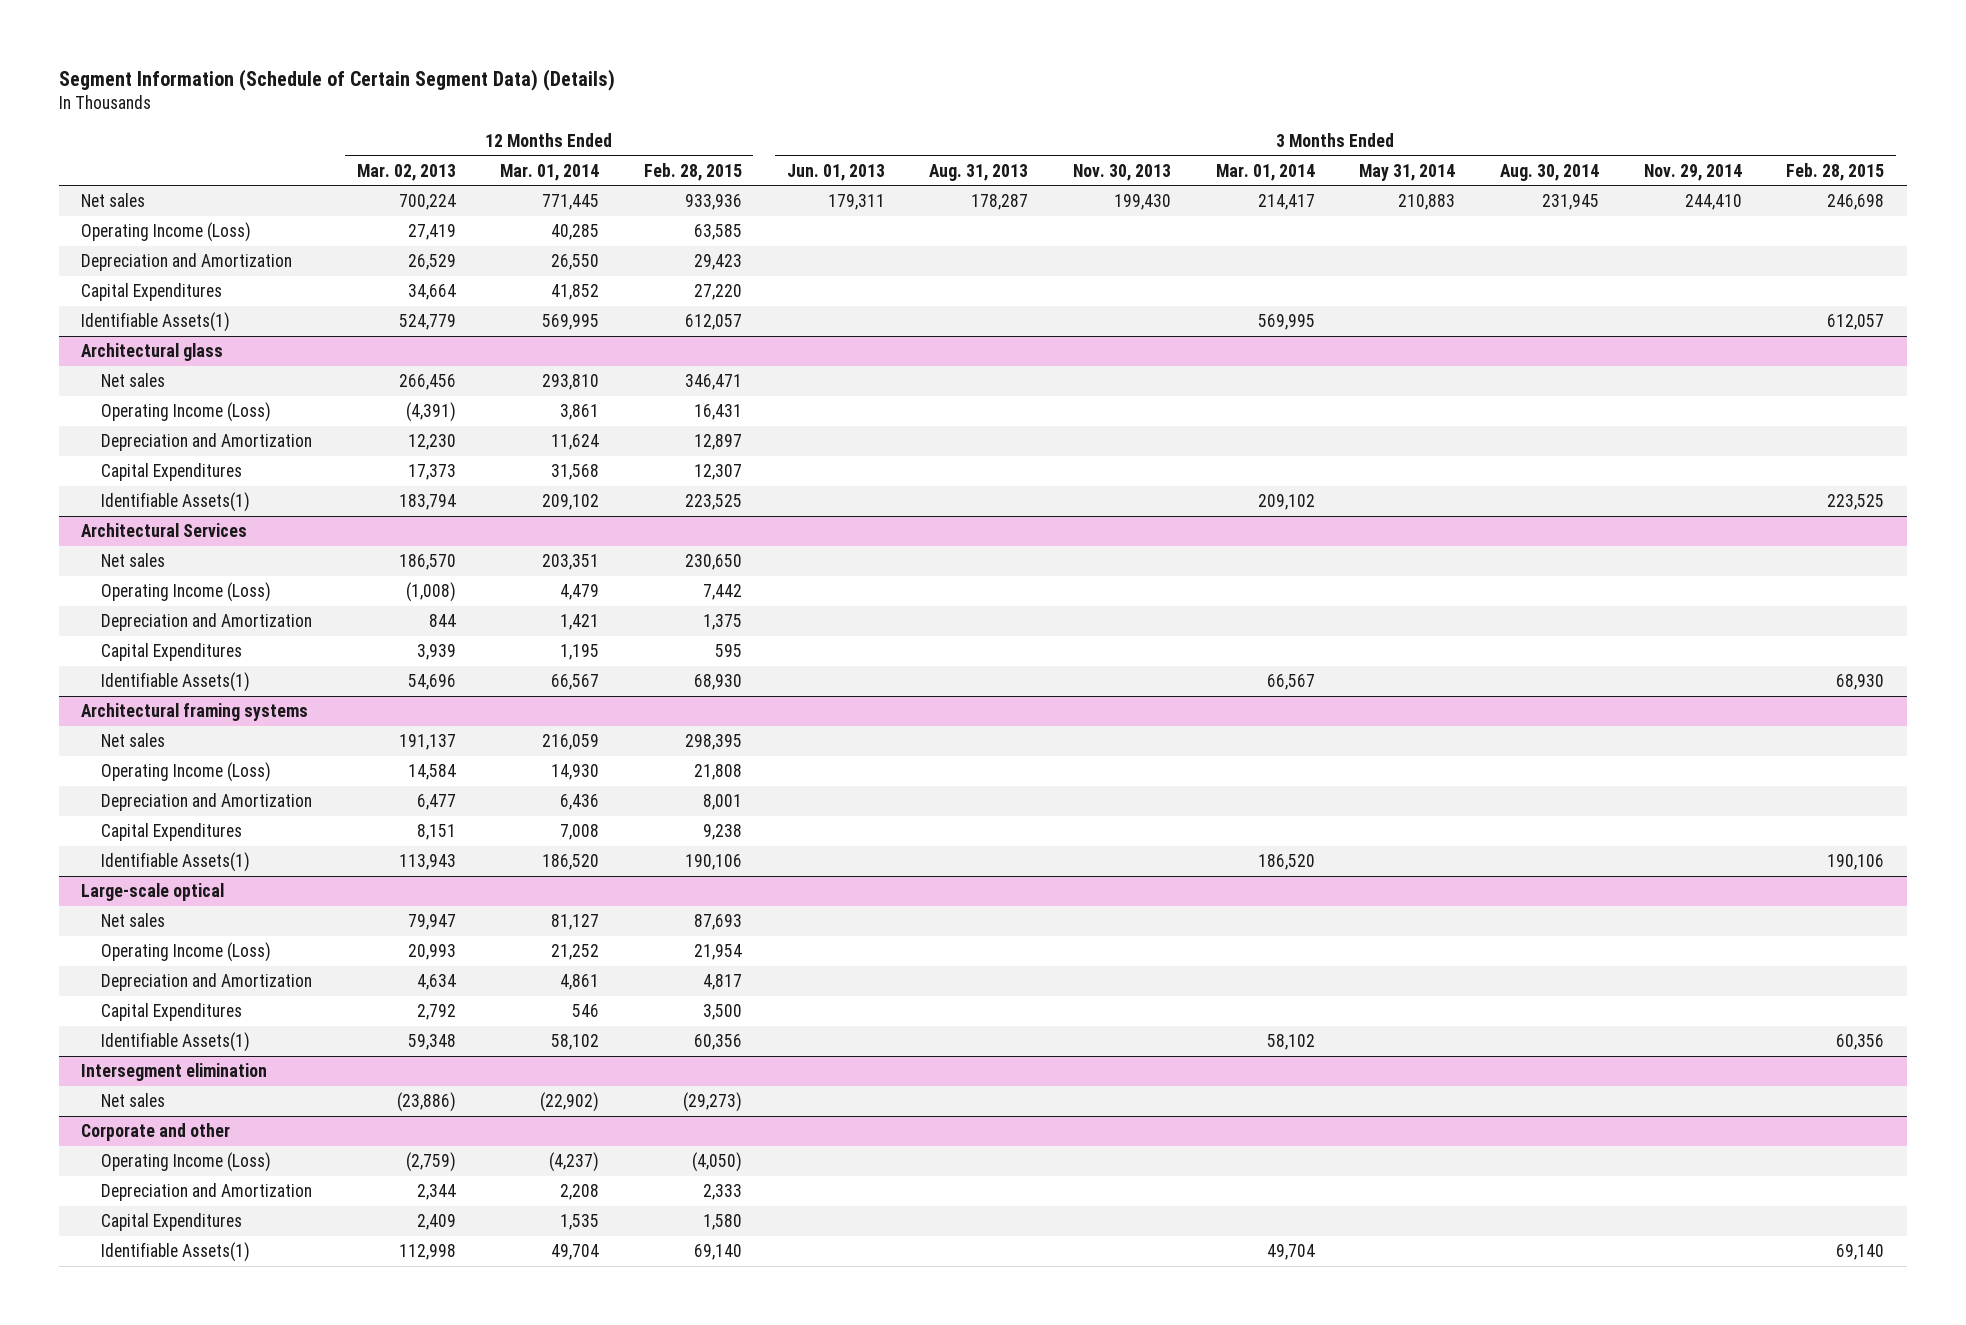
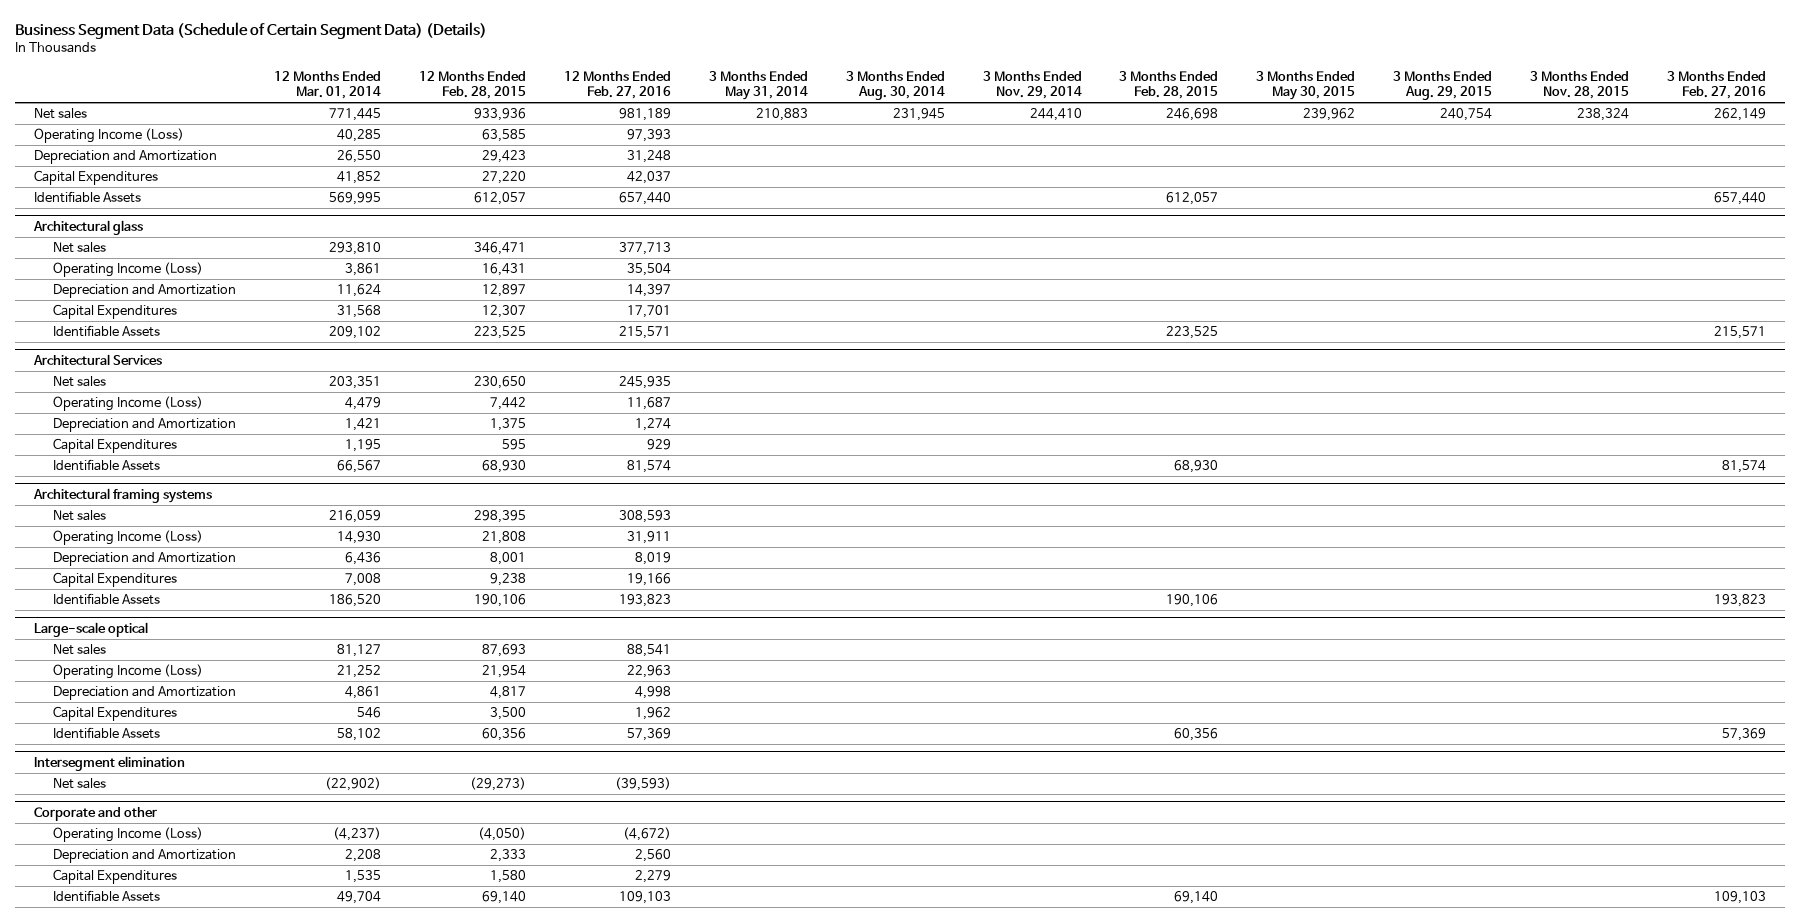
[58,68,615,91] Segment Information (Schedule of Certain Segment Data) (Details) -> [14,21,487,39] Business Segment Data (Schedule of Certain Segment Data) (Details)
[356,163,456,181] Mar. 02, 2013 -> none
[786,163,885,181] Jun. 01, 2013 -> none
[929,163,1029,181] Aug. 31, 2013 -> none
[1072,163,1171,181] Nov. 30, 2013 -> none
[1215,163,1315,181] Mar. 01, 2014 -> none
none -> [564,70,672,100] 12 Months Ended Feb. 27, 2016
none -> [1256,70,1356,101] 3 Months Ended May 30, 2015
none -> [1393,70,1493,101] 3 Months Ended Aug. 29, 2015
none -> [1529,70,1629,100] 3 Months Ended Nov. 28, 2015
none -> [1666,70,1766,100] 3 Months Ended Feb. 27, 2016
[81,311,231,332] Identifiable Assets(1) -> [33,191,141,204] Identifiable Assets
[100,491,250,512] Identifiable Assets(1) -> [53,325,161,338] Identifiable Assets
[100,671,250,692] Identifiable Assets(1) -> [53,459,161,472] Identifiable Assets
[100,851,250,872] Identifiable Assets(1) -> [53,593,161,606] Identifiable Assets
[100,1031,250,1052] Identifiable Assets(1) -> [53,727,161,740] Identifiable Assets
[100,1241,250,1262] Identifiable Assets(1) -> [53,890,161,903] Identifiable Assets

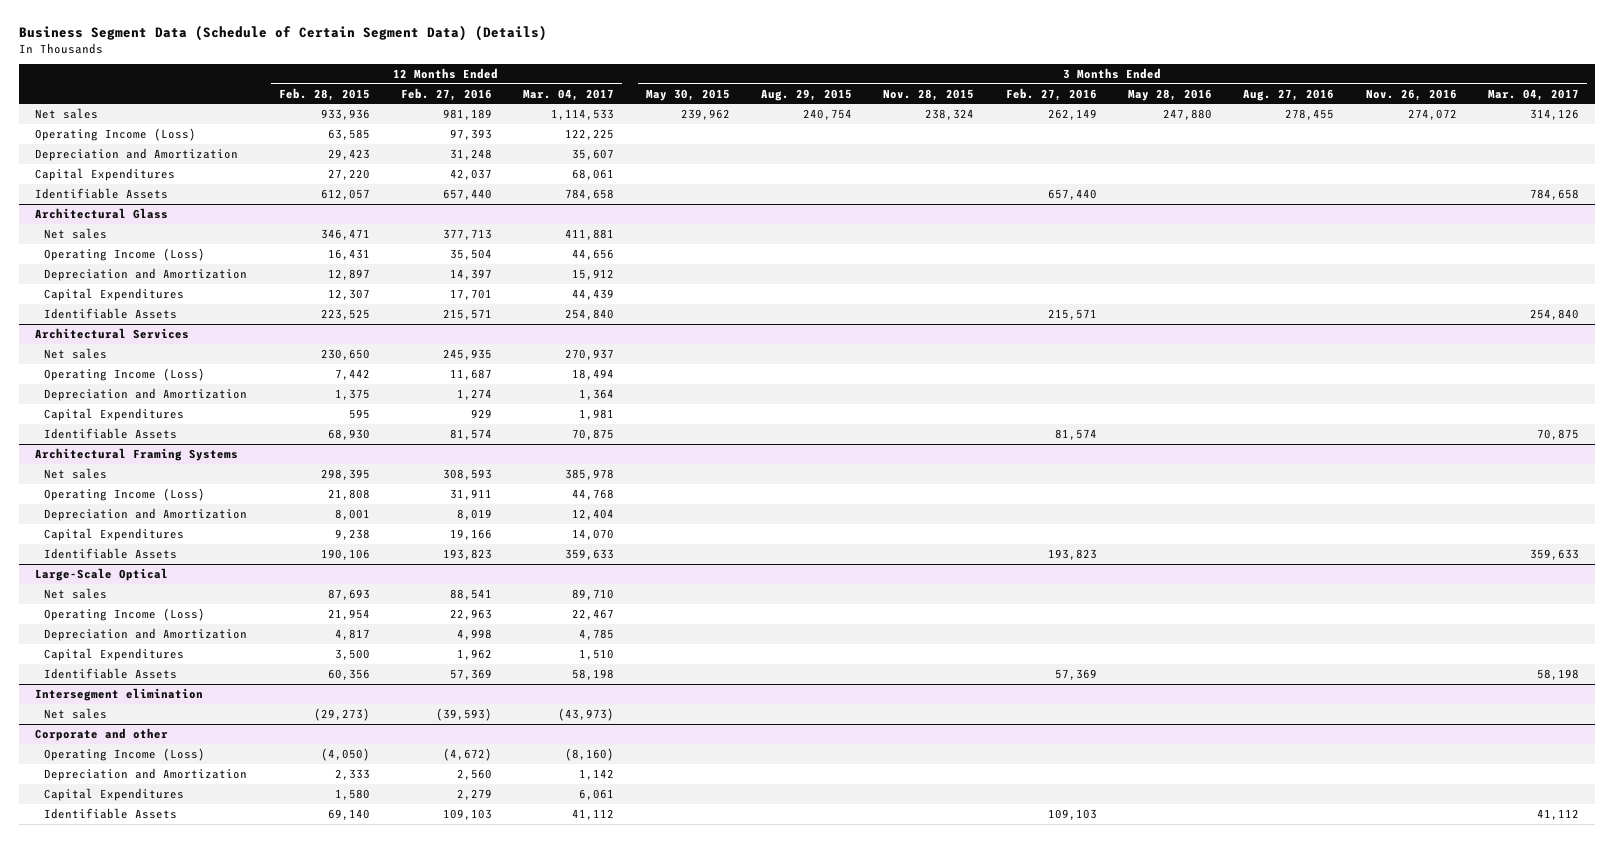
[274,70,382,100] 12 Months Ended Mar. 01, 2014 -> none
[708,70,808,101] 3 Months Ended May 31, 2014 -> none
[845,70,945,101] 3 Months Ended Aug. 30, 2014 -> none
[982,70,1082,100] 3 Months Ended Nov. 29, 2014 -> none
[1119,70,1219,100] 3 Months Ended Feb. 28, 2015 -> none
none -> [523,88,615,101] Mar. 04, 2017
none -> [1128,88,1213,101] May 28, 2016
none -> [1243,88,1335,101] Aug. 27, 2016
none -> [1365,88,1457,101] Nov. 26, 2016
none -> [1488,88,1580,101] Mar. 04, 2017
[32,220,143,236] Architectural glass -> [35,207,169,219] Architectural Glass
[32,488,212,504] Architectural framing systems -> [35,447,239,461] Architectural Framing Systems
[33,622,148,638] Large-scale optical -> [35,567,169,581] Large-Scale Optical

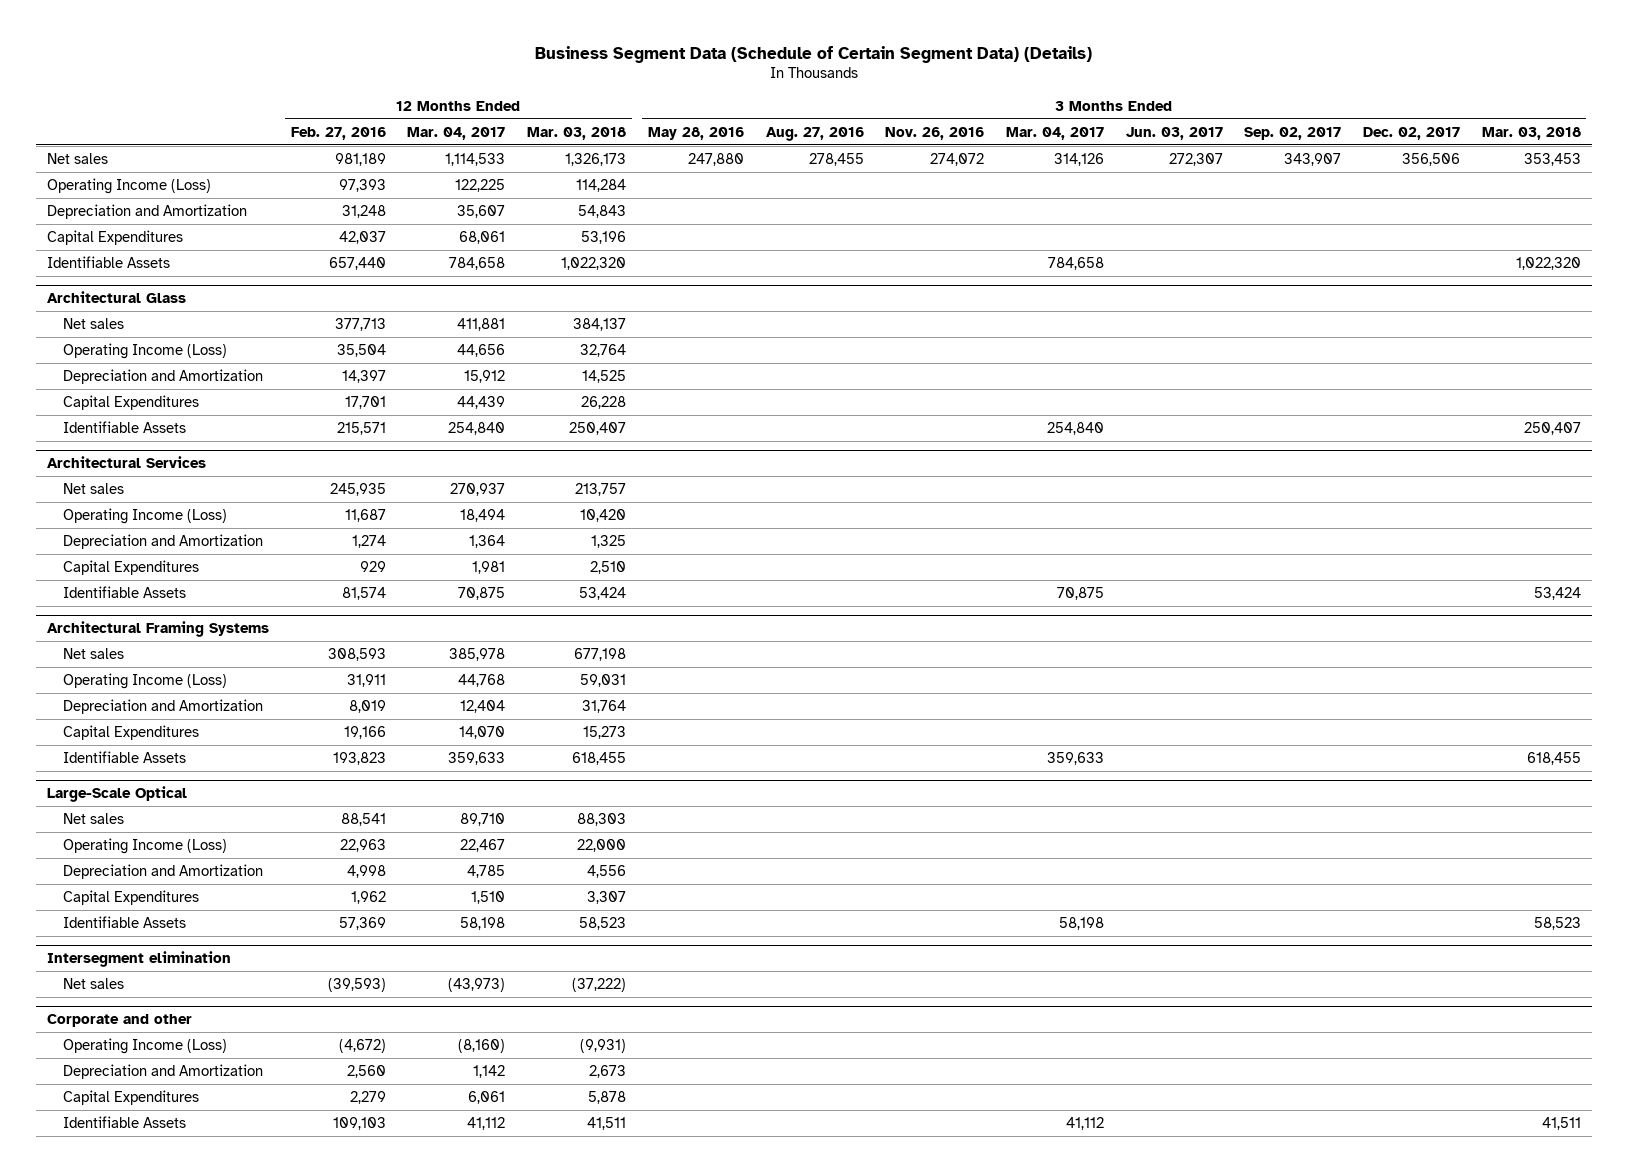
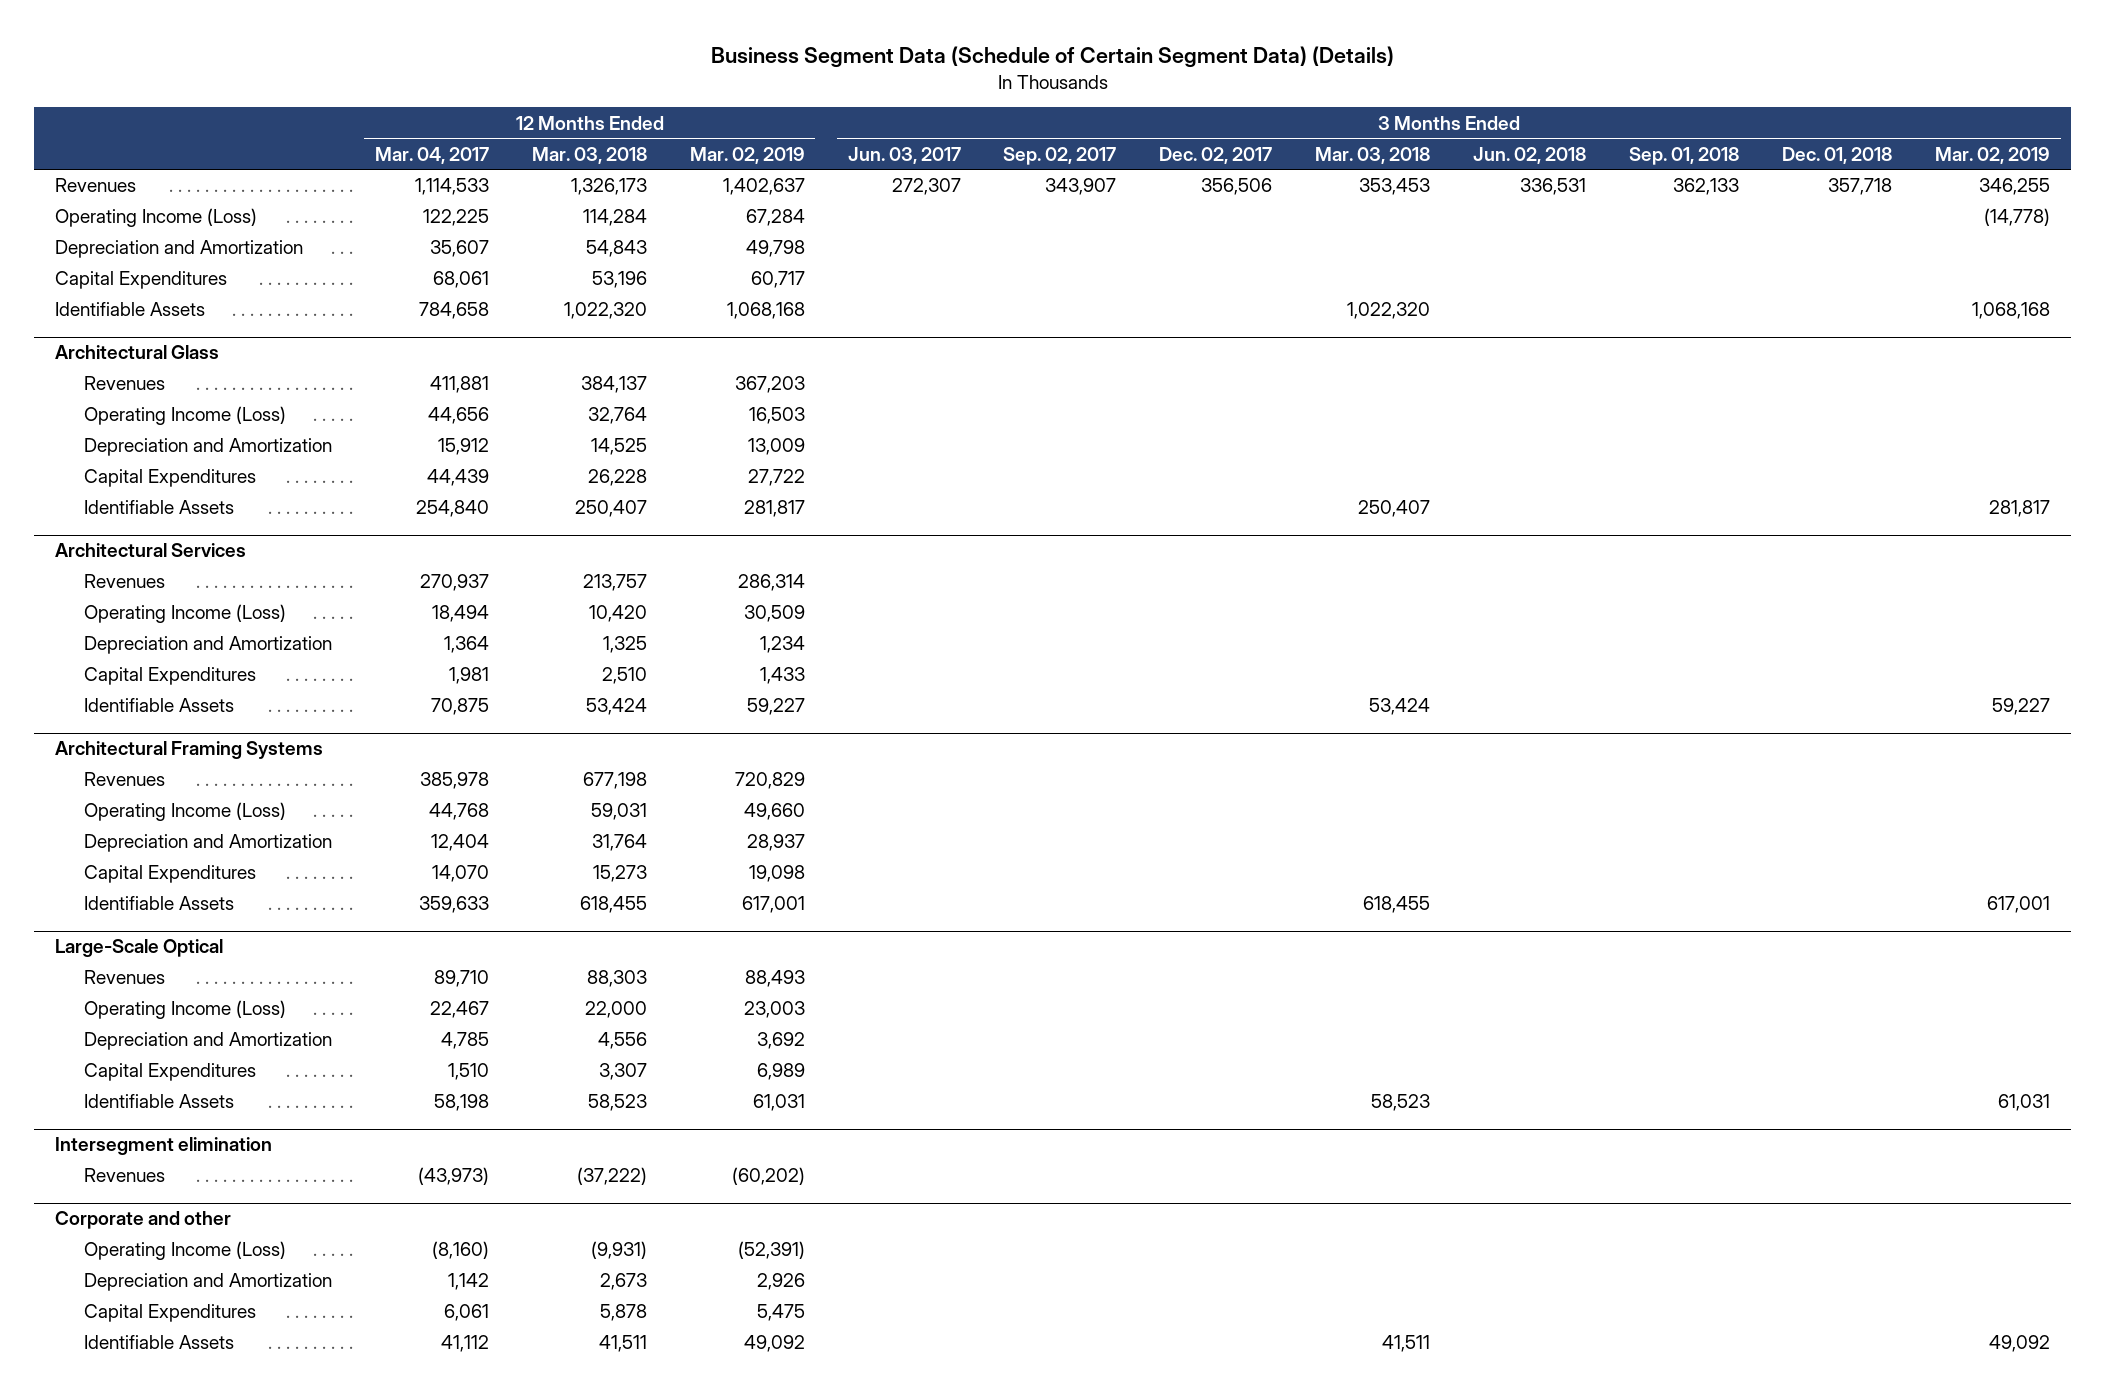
[290,126,386,140] Feb. 27, 2016 -> none
[647,126,744,140] May 28, 2016 -> none
[765,126,864,141] Aug. 27, 2016 -> none
[885,126,985,140] Nov. 26, 2016 -> none
[1005,126,1104,140] Mar. 04, 2017 -> none
none -> [689,146,805,164] Mar. 02, 2019
none -> [1473,146,1587,164] Jun. 02, 2018
none -> [1629,146,1740,165] Sep. 01, 2018
none -> [1782,146,1893,164] Dec. 01, 2018
none -> [1934,146,2050,164] Mar. 02, 2019
[46,152,108,164] Net sales -> [55,178,137,193] Revenues
[62,317,124,329] Net sales -> [83,376,165,391] Revenues
[62,482,124,494] Net sales -> [83,574,165,589] Revenues
[62,647,124,659] Net sales -> [83,772,165,787] Revenues
[62,812,124,824] Net sales -> [83,970,165,985] Revenues
[62,977,124,989] Net sales -> [83,1168,165,1183] Revenues

